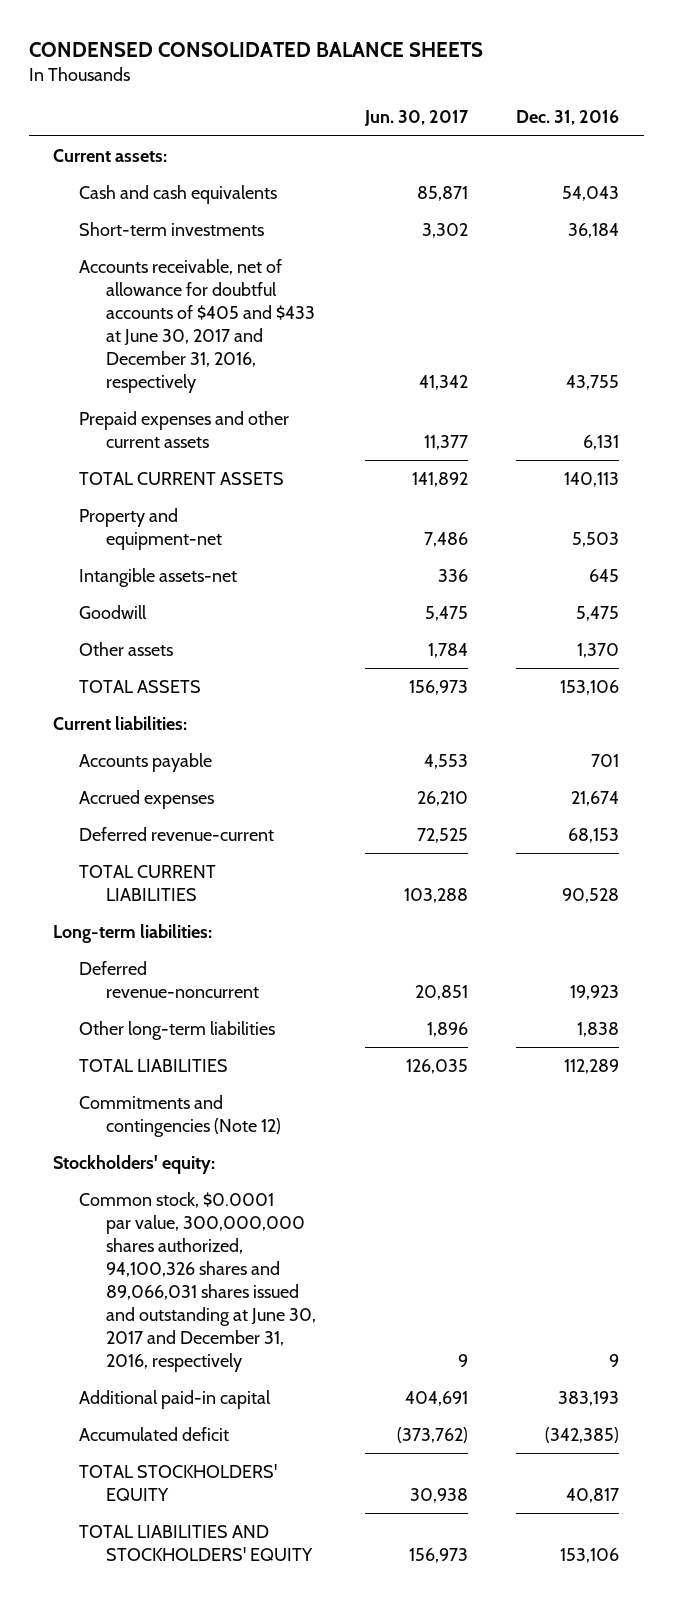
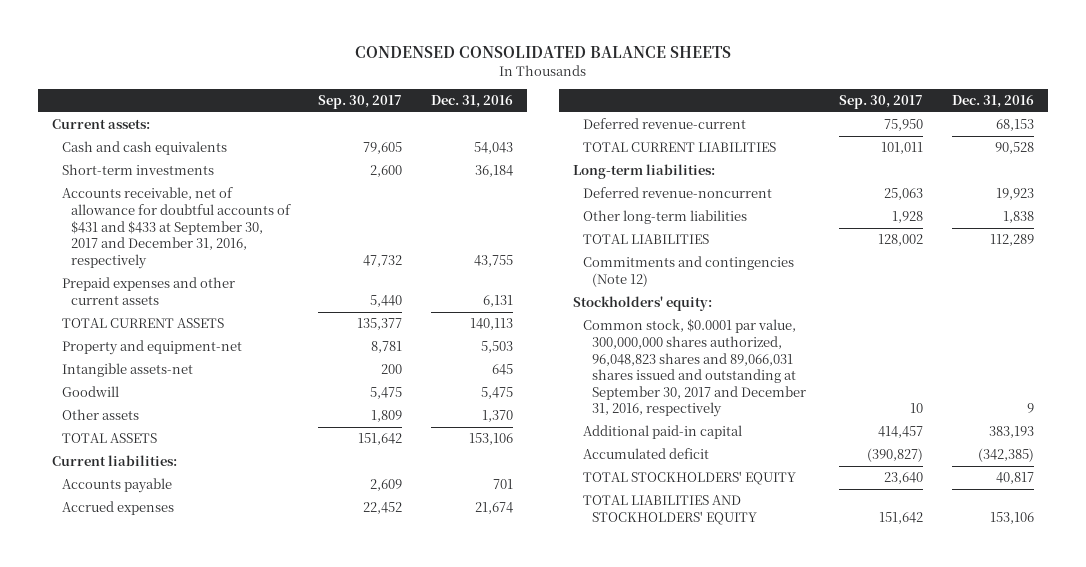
[363,110,469,127] Jun. 30, 2017 -> none
none -> [318,95,403,110] Sep. 30, 2017
[79,258,315,394] Accounts receivable, net of allowance for doubtful accounts of $405 and $433 at June 30, 2017 and December 31, 2016, respectively -> [61,187,292,269] Accounts receivable, net of allowance for doubtful accounts of $431 and $433 at September 30, 2017 and December 31, 2016, respectively
[79,1191,316,1373] Common stock, $0.0001 par value, 300,000,000 shares authorized, 94,100,326 shares and 89,066,031 shares issued and outstanding at June 30, 2017 and December 31, 2016, respectively -> [582,319,807,418] Common stock, $0.0001 par value, 300,000,000 shares authorized, 96,048,823 shares and 89,066,031 shares issued and outstanding at September 30, 2017 and December 31, 2016, respectively

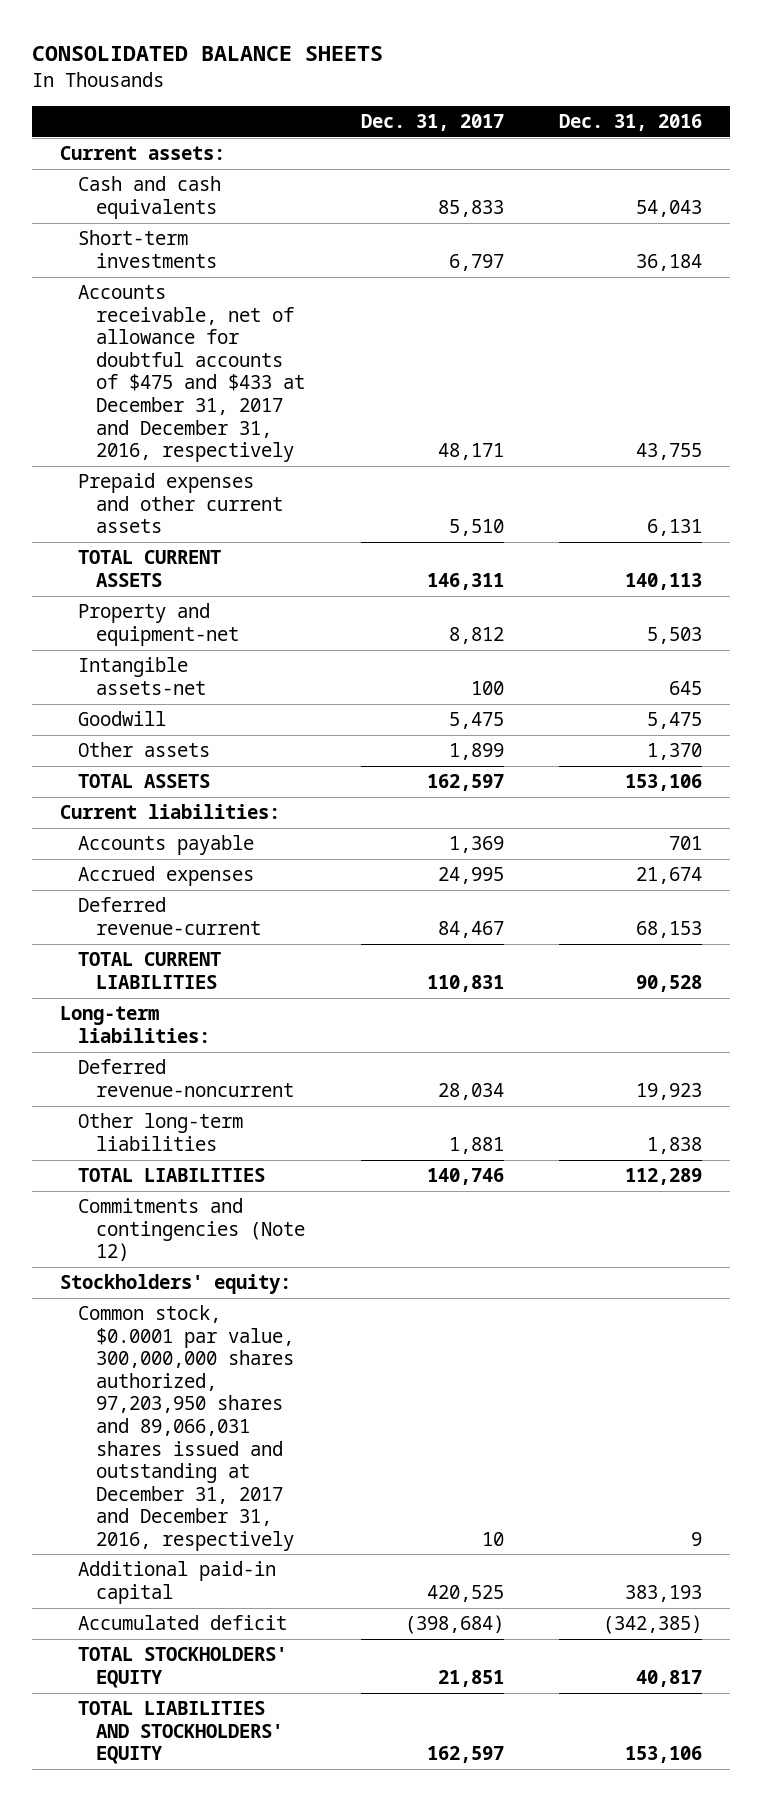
[354,46,731,59] CONDENSED CONSOLIDATED BALANCE SHEETS -> [32,46,384,62] CONSOLIDATED BALANCE SHEETS
[318,95,403,110] Sep. 30, 2017 -> none
none -> [360,114,504,132] Dec. 31, 2017
[61,187,292,269] Accounts receivable, net of allowance for doubtful accounts of $431 and $433 at September 30, 2017 and December 31, 2016, respectively -> [77,285,305,463] Accounts receivable, net of allowance for doubtful accounts of $475 and $433 at December 31, 2017 and December 31, 2016, respectively
[582,319,807,418] Common stock, $0.0001 par value, 300,000,000 shares authorized, 96,048,823 shares and 89,066,031 shares issued and outstanding at September 30, 2017 and December 31, 2016, respectively -> [77,1305,294,1551] Common stock, $0.0001 par value, 300,000,000 shares authorized, 97,203,950 shares and 89,066,031 shares issued and outstanding at December 31, 2017 and December 31, 2016, respectively

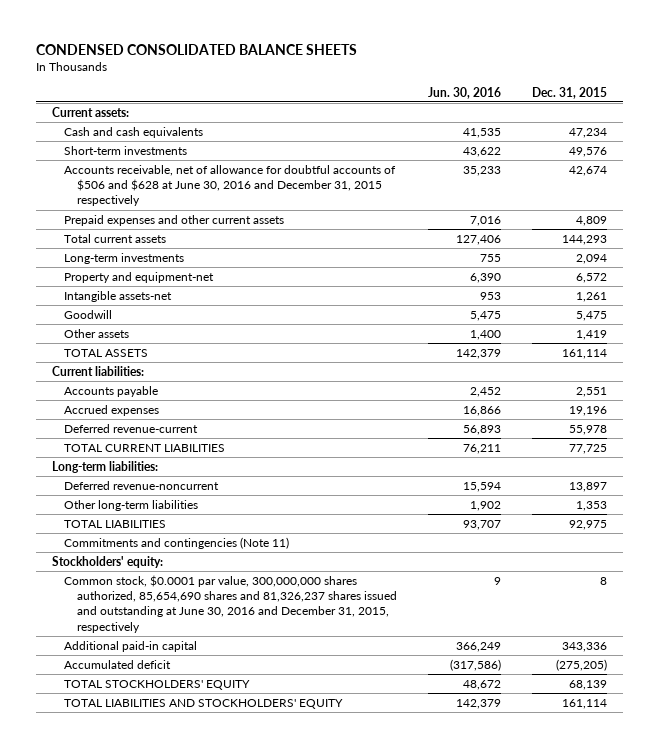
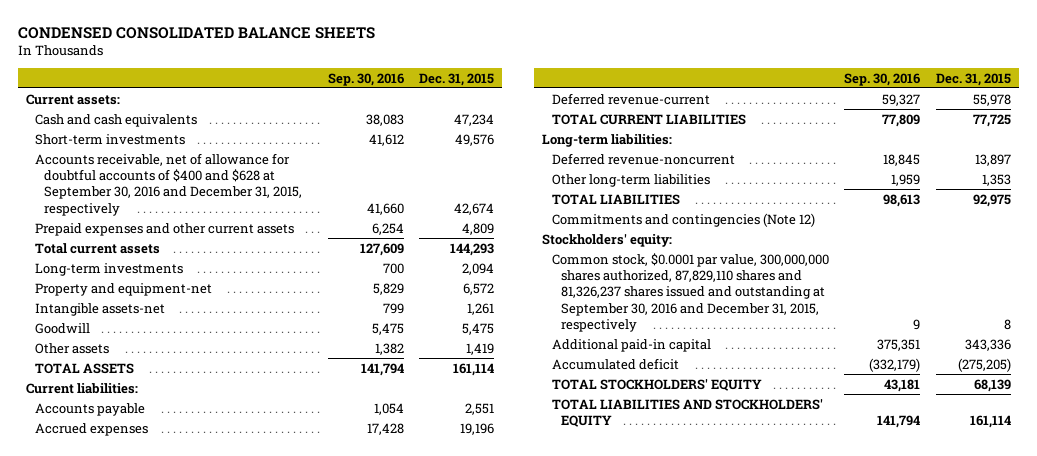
[428,86,502,99] Jun. 30, 2016 -> none
none -> [327,72,404,86] Sep. 30, 2016
[64,164,397,207] Accounts receivable, net of allowance for doubtful accounts of $506 and $628 at June 30, 2016 and December 31, 2015 respectively -> [34,152,303,216] Accounts receivable, net of allowance for doubtful accounts of $400 and $628 at September 30, 2016 and December 31, 2015, respectively
[64,536,290,549] Commitments and contingencies (Note 11) -> [551,212,815,227] Commitments and contingencies (Note 12)
[64,574,397,633] Common stock, $0.0001 par value, 300,000,000 shares authorized, 85,654,690 shares and 81,326,237 shares issued and outstanding at June 30, 2016 and December 31, 2015, respectively -> [551,252,829,333] Common stock, $0.0001 par value, 300,000,000 shares authorized, 87,829,110 shares and 81,326,237 shares issued and outstanding at September 30, 2016 and December 31, 2015, respectively

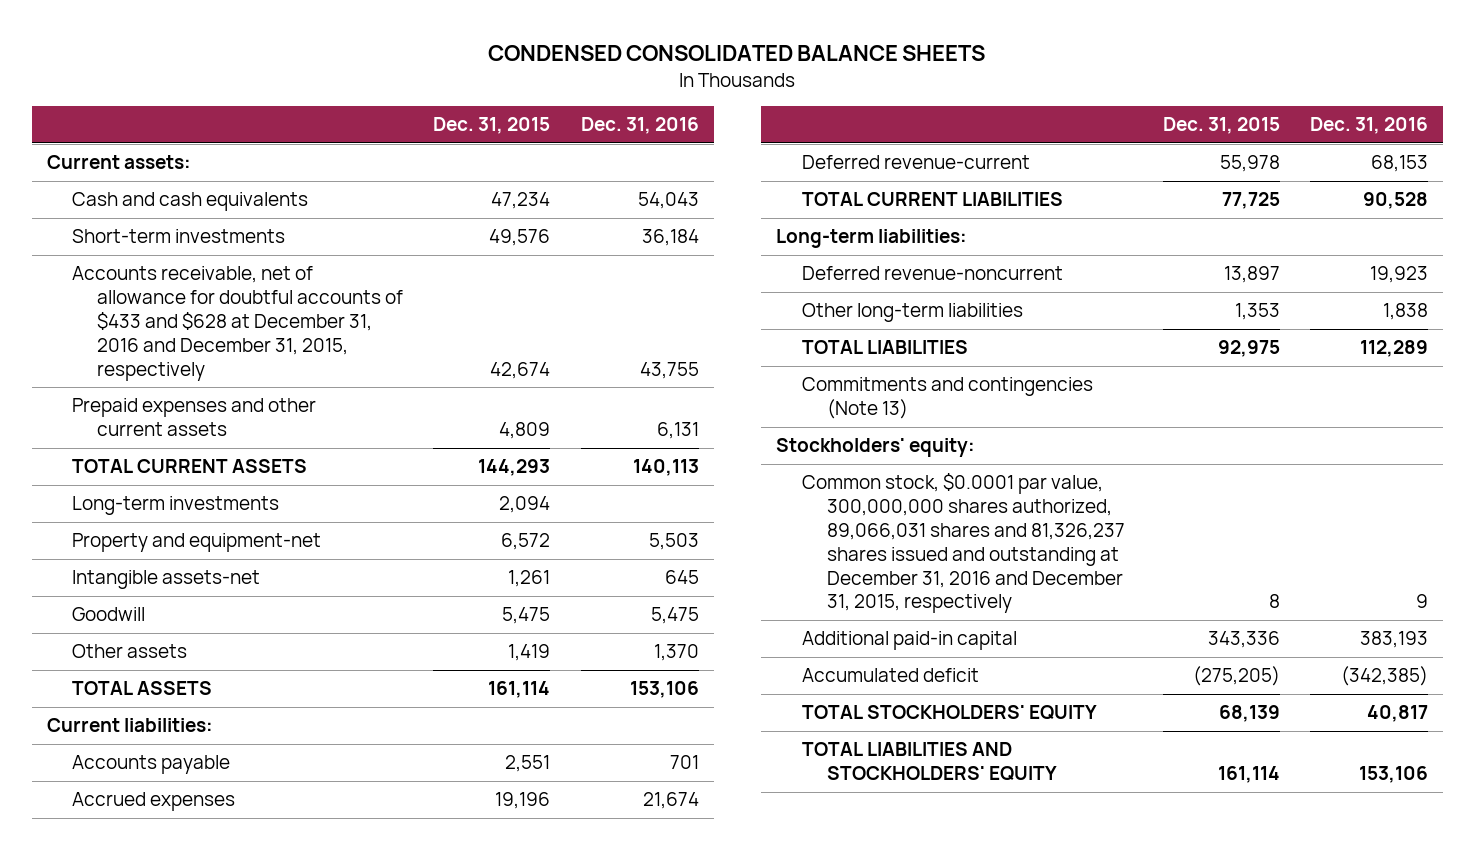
[327,72,404,86] Sep. 30, 2016 -> none
none -> [580,117,699,135] Dec. 31, 2016
[34,152,303,216] Accounts receivable, net of allowance for doubtful accounts of $400 and $628 at September 30, 2016 and December 31, 2015, respectively -> [71,266,404,381] Accounts receivable, net of allowance for doubtful accounts of $433 and $628 at December 31, 2016 and December 31, 2015, respectively
[34,242,160,254] Total current assets -> [71,459,307,474] TOTAL CURRENT ASSETS
[551,212,815,227] Commitments and contingencies (Note 12) -> [801,377,1093,420] Commitments and contingencies (Note 13)
[551,252,829,333] Common stock, $0.0001 par value, 300,000,000 shares authorized, 87,829,110 shares and 81,326,237 shares issued and outstanding at September 30, 2016 and December 31, 2015, respectively -> [801,473,1125,614] Common stock, $0.0001 par value, 300,000,000 shares authorized, 89,066,031 shares and 81,326,237 shares issued and outstanding at December 31, 2016 and December 31, 2015, respectively

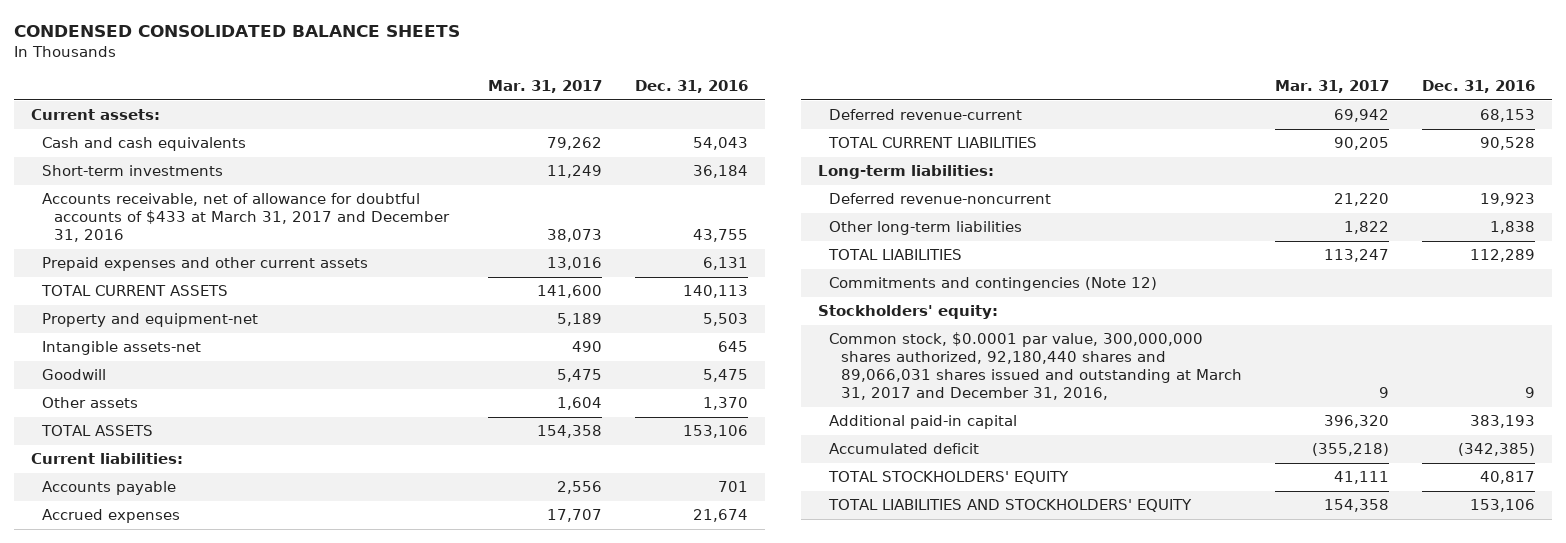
[433,117,551,135] Dec. 31, 2015 -> none
none -> [487,80,602,94] Mar. 31, 2017
[71,266,404,381] Accounts receivable, net of allowance for doubtful accounts of $433 and $628 at December 31, 2016 and December 31, 2015, respectively -> [42,193,450,243] Accounts receivable, net of allowance for doubtful accounts of $433 at March 31, 2017 and December 31, 2016
[71,496,279,516] Long-term investments -> none
[801,377,1093,420] Commitments and contingencies (Note 13) -> [829,277,1158,292] Commitments and contingencies (Note 12)
[801,473,1125,614] Common stock, $0.0001 par value, 300,000,000 shares authorized, 89,066,031 shares and 81,326,237 shares issued and outstanding at December 31, 2016 and December 31, 2015, respectively -> [829,332,1242,401] Common stock, $0.0001 par value, 300,000,000 shares authorized, 92,180,440 shares and 89,066,031 shares issued and outstanding at March 31, 2017 and December 31, 2016,

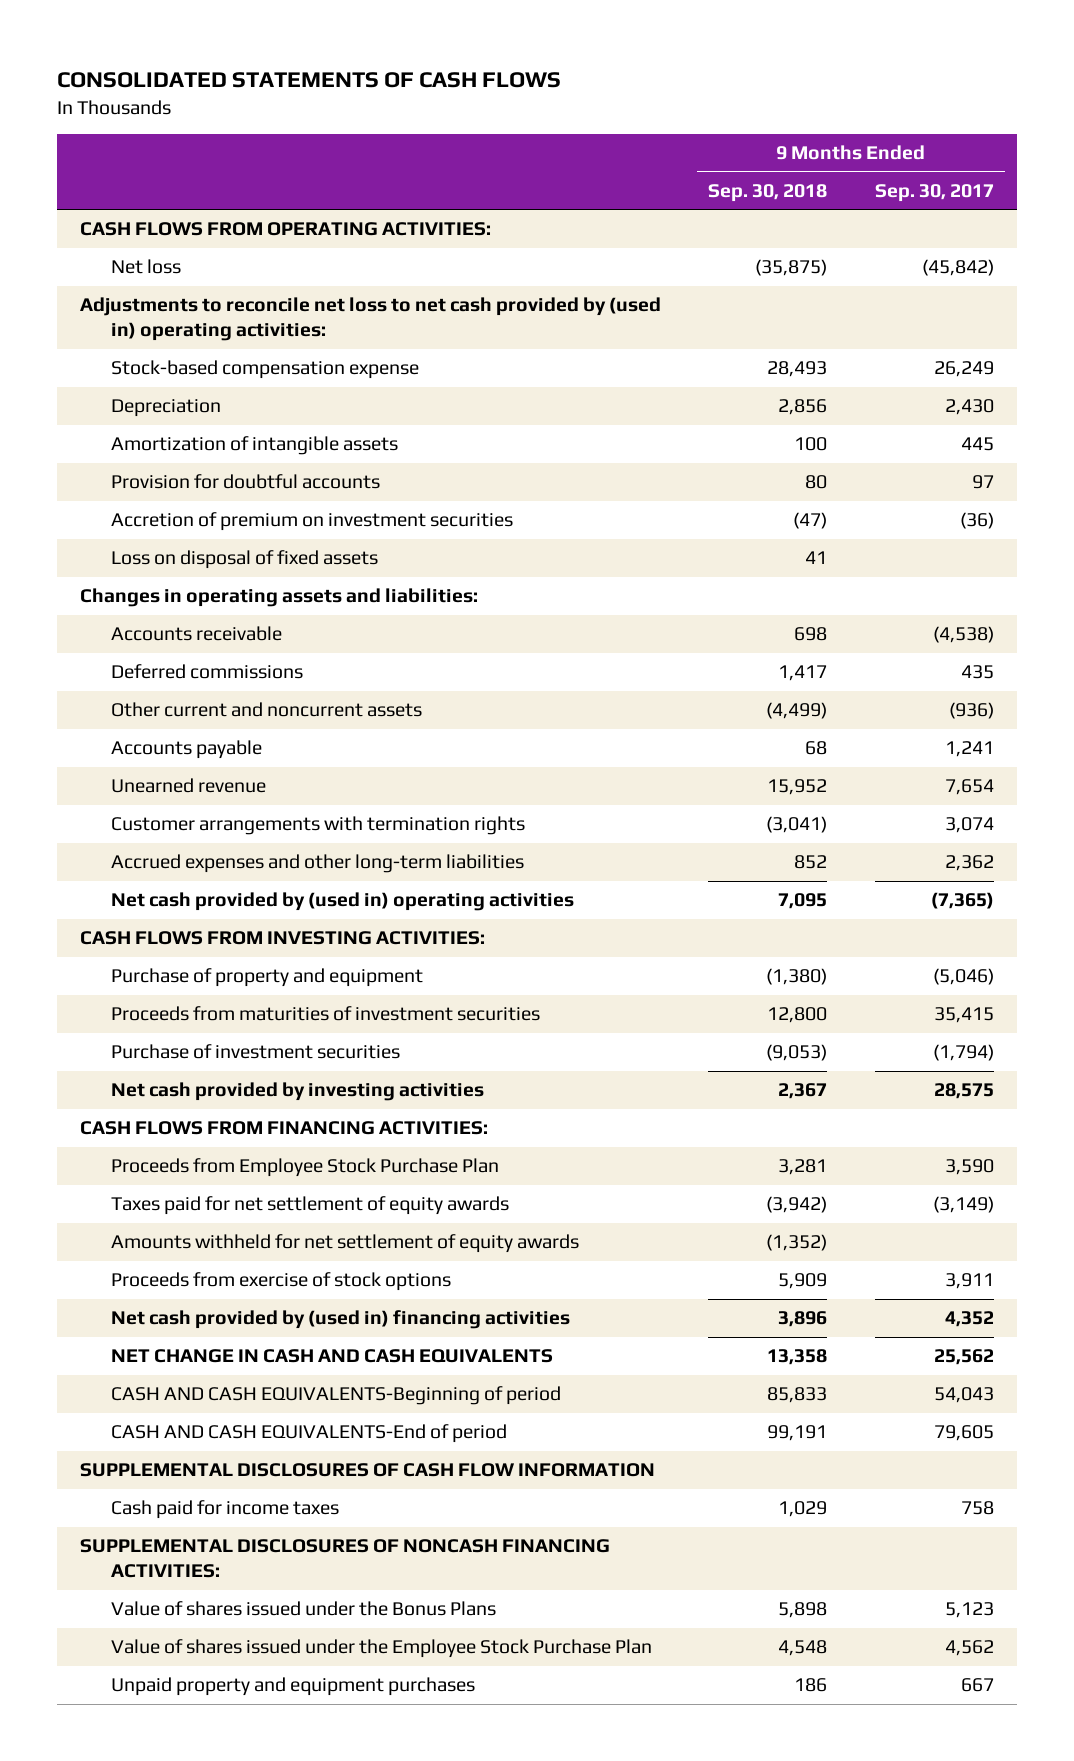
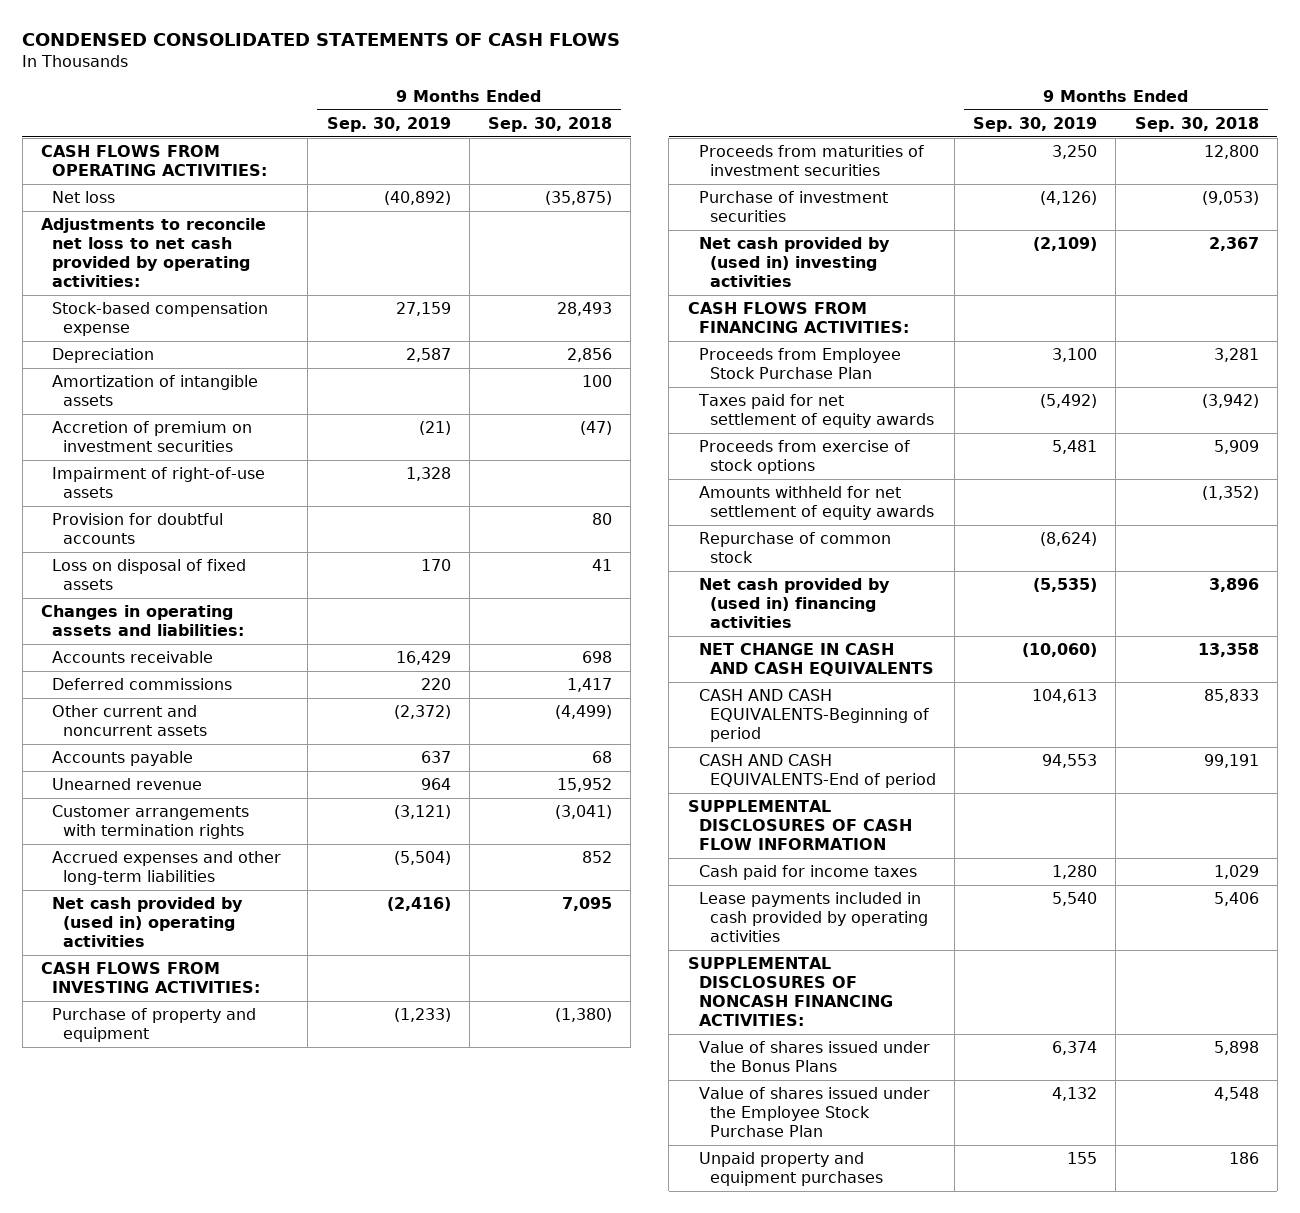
[56,72,561,89] CONSOLIDATED STATEMENTS OF CASH FLOWS -> [22,33,621,47] CONDENSED CONSOLIDATED STATEMENTS OF CASH FLOWS
[874,183,994,202] Sep. 30, 2017 -> none
none -> [326,116,451,132] Sep. 30, 2019
[80,297,662,342] Adjustments to reconcile net loss to net cash provided by (used in) operating activities: -> [41,218,267,287] Adjustments to reconcile net loss to net cash provided by operating activities:
none -> [52,467,266,499] Impairment of right-of-use assets
[111,474,381,490] Provision for doubtful accounts -> [52,513,224,545] Provision for doubtful accounts
[111,1082,485,1102] Net cash provided by investing activities -> [698,237,890,287] Net cash provided by (used in) investing activities
[111,1234,580,1254] Amounts withheld for net settlement of equity awards -> [698,486,934,521] Amounts withheld for net settlement of equity awards
none -> [698,532,891,564] Repurchase of common stock
none -> [698,892,928,942] Lease payments included in cash provided by operating activities

